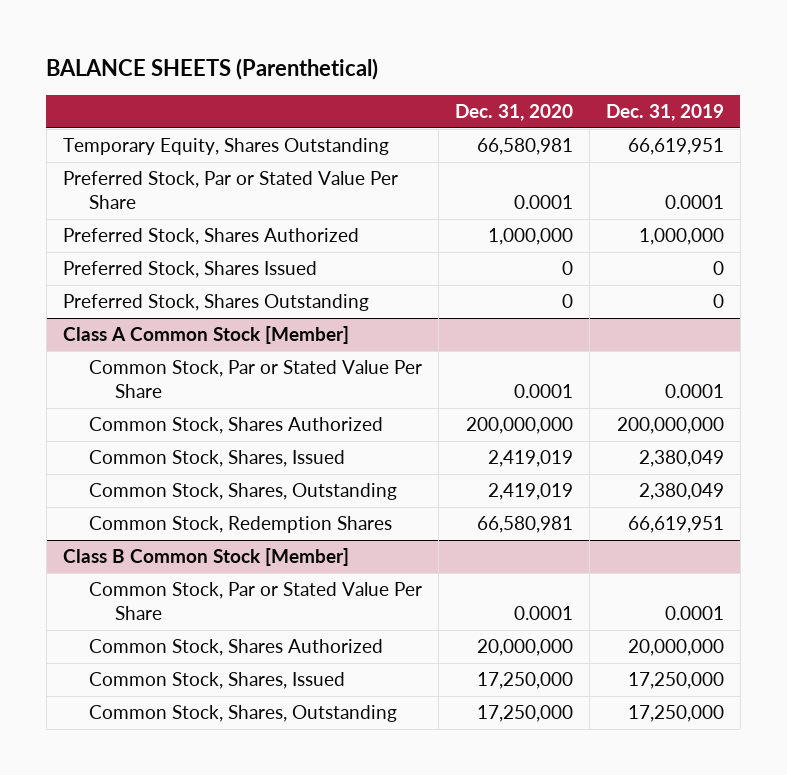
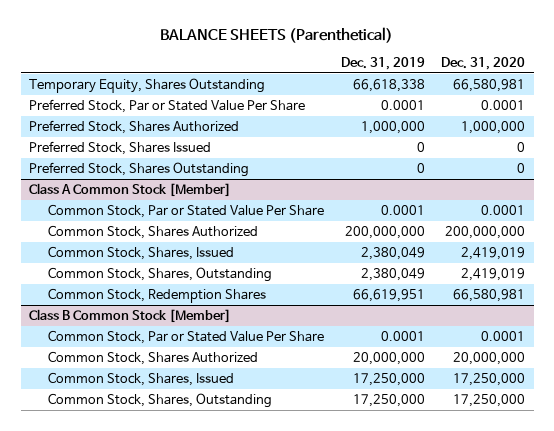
[627,138,724,156] 66,619,951 -> [352,78,425,92] 66,618,338

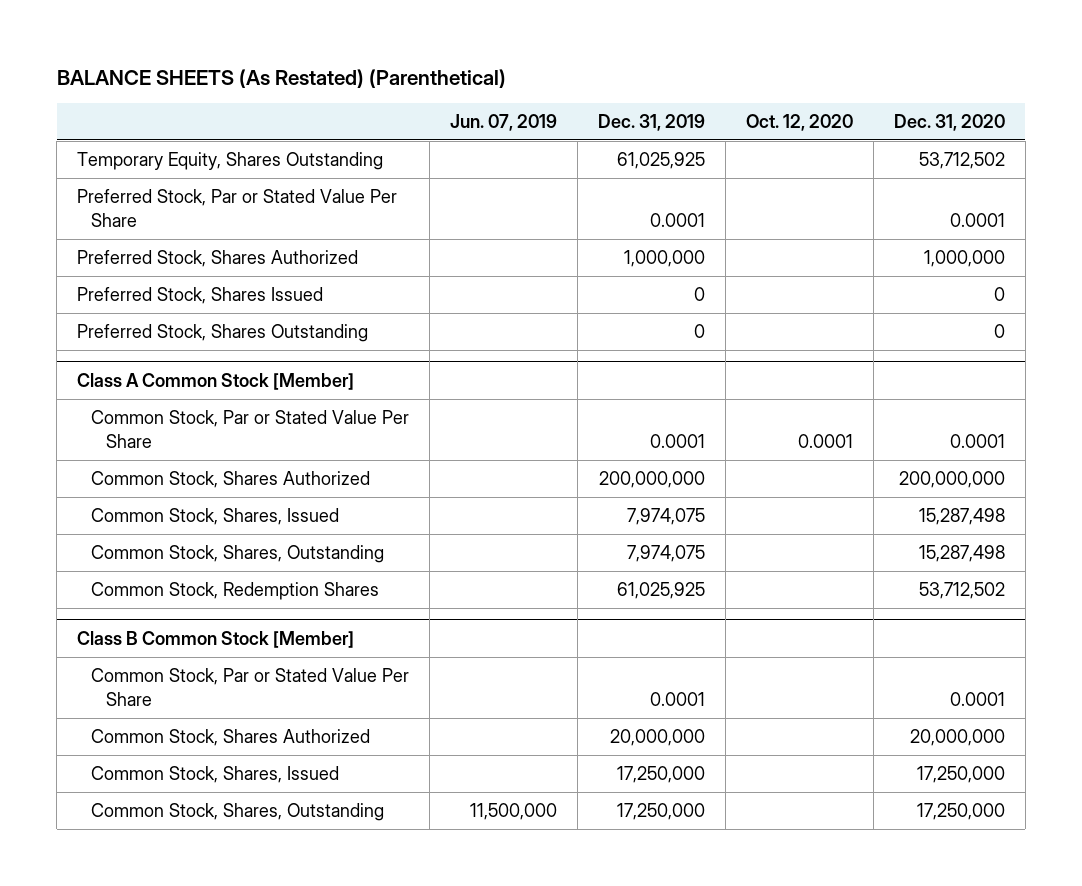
[160,26,394,43] BALANCE SHEETS (Parenthetical) -> [56,68,506,88] BALANCE SHEETS (As Restated) (Parenthetical)
none -> [450,113,558,131] Jun. 07, 2019
none -> [745,113,853,131] Oct. 12, 2020
[352,78,425,92] 66,618,338 -> [617,152,706,170] 61,025,925
[453,78,526,92] 66,580,981 -> [918,152,1005,170] 53,712,502
[360,246,425,260] 2,380,049 -> [627,508,706,526] 7,974,075
[461,246,526,260] 2,419,019 -> [918,508,1005,526] 15,287,498
[360,267,425,281] 2,380,049 -> [627,545,706,563] 7,974,075
[461,267,526,281] 2,419,019 -> [918,545,1005,563] 15,287,498
[352,288,425,302] 66,619,951 -> [617,582,706,600] 61,025,925
[453,288,526,302] 66,580,981 -> [918,582,1005,600] 53,712,502

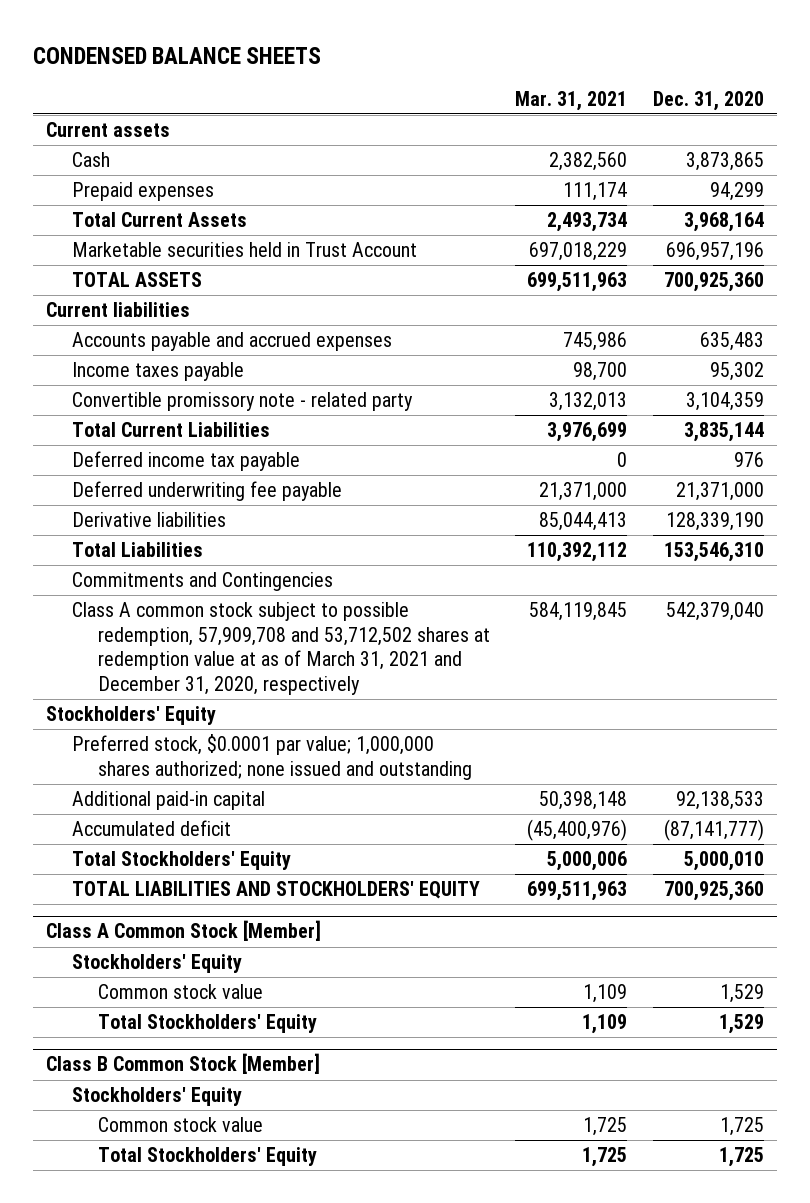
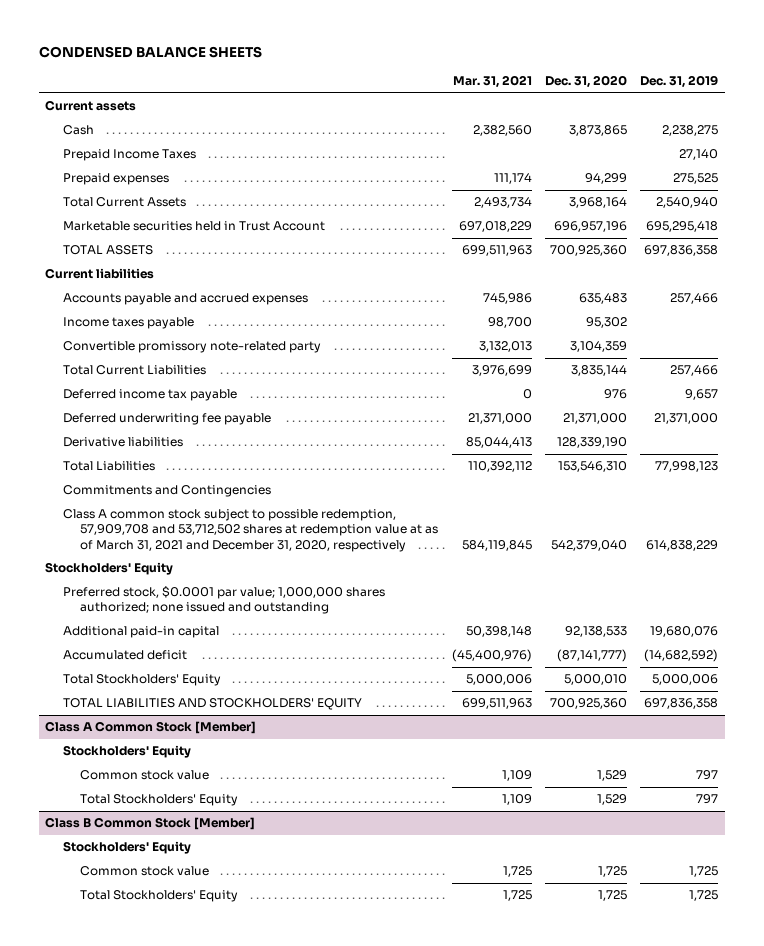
none -> [640,75,719,89] Dec. 31, 2019
none -> [62,149,196,162] Prepaid Income Taxes
[71,392,413,412] Convertible promissory note - related party -> [62,341,321,354] Convertible promissory note-related party

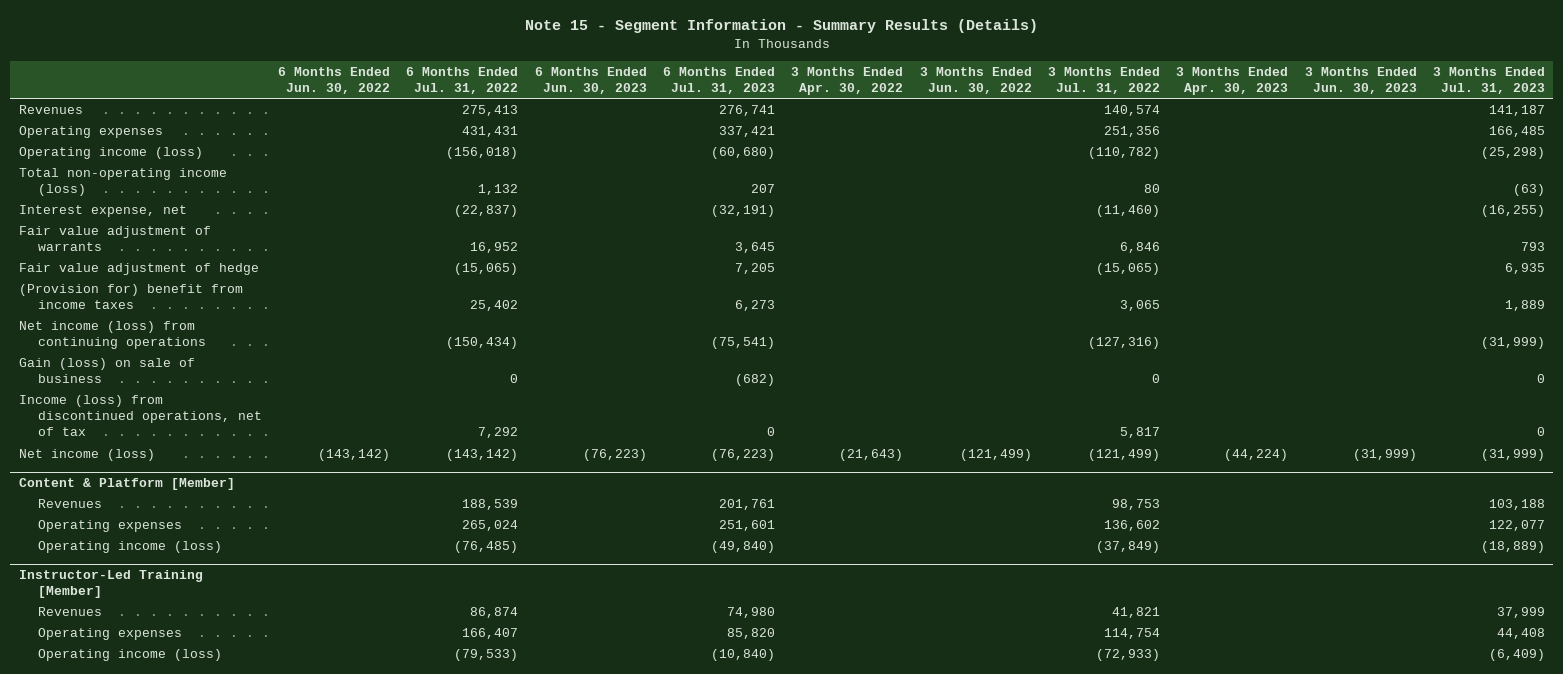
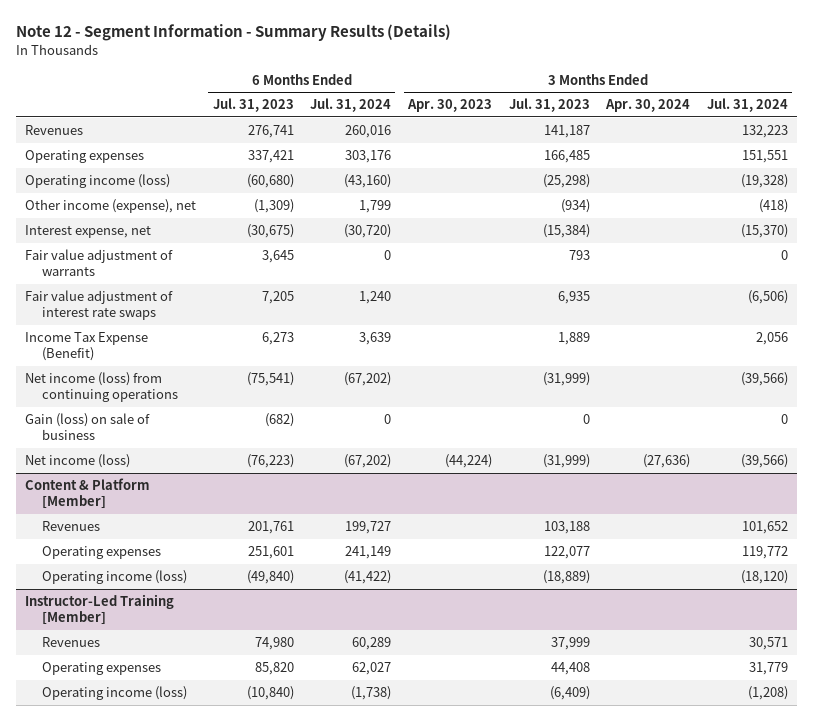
[524,19,1038,34] Note 15 - Segment Information - Summary Results (Details) -> [16,23,452,41] Note 12 - Segment Information - Summary Results (Details)
[277,66,390,94] 6 Months Ended Jun. 30, 2022 -> none
[406,66,519,94] 6 Months Ended Jul. 31, 2022 -> none
[534,66,647,94] 6 Months Ended Jun. 30, 2023 -> none
[791,66,904,95] 3 Months Ended Apr. 30, 2022 -> none
[919,66,1032,94] 3 Months Ended Jun. 30, 2022 -> none
[1047,66,1160,94] 3 Months Ended Jul. 31, 2022 -> none
[1304,66,1417,94] 3 Months Ended Jun. 30, 2023 -> none
none -> [310,98,392,113] Jul. 31, 2024
none -> [605,99,691,113] Apr. 30, 2024
none -> [707,98,789,113] Jul. 31, 2024
[18,167,227,197] Total non-operating income (loss) -> none
none -> [24,199,196,214] Other income (expense), net
[710,204,775,217] (32,191) -> [246,224,294,239] (30,675)
[1480,204,1545,217] (16,255) -> [542,224,590,239] (15,384)
[18,262,259,275] Fair value adjustment of hedge -> [24,290,173,321] Fair value adjustment of interest rate swaps
[18,283,243,310] (Provision for) benefit from income taxes -> [24,332,148,362] Income Tax Expense (Benefit)
[18,394,262,437] Income (loss) from discontinued operations, net of tax -> none

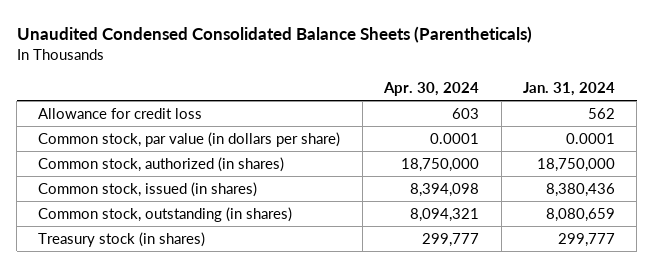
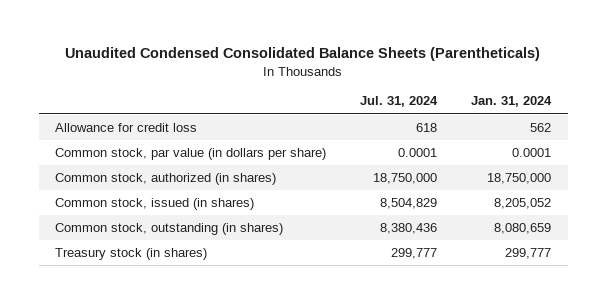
[383,81,480,96] Apr. 30, 2024 -> none
none -> [360,96,439,108] Jul. 31, 2024
[546,183,616,198] 8,380,436 -> [494,198,552,210] 8,205,052

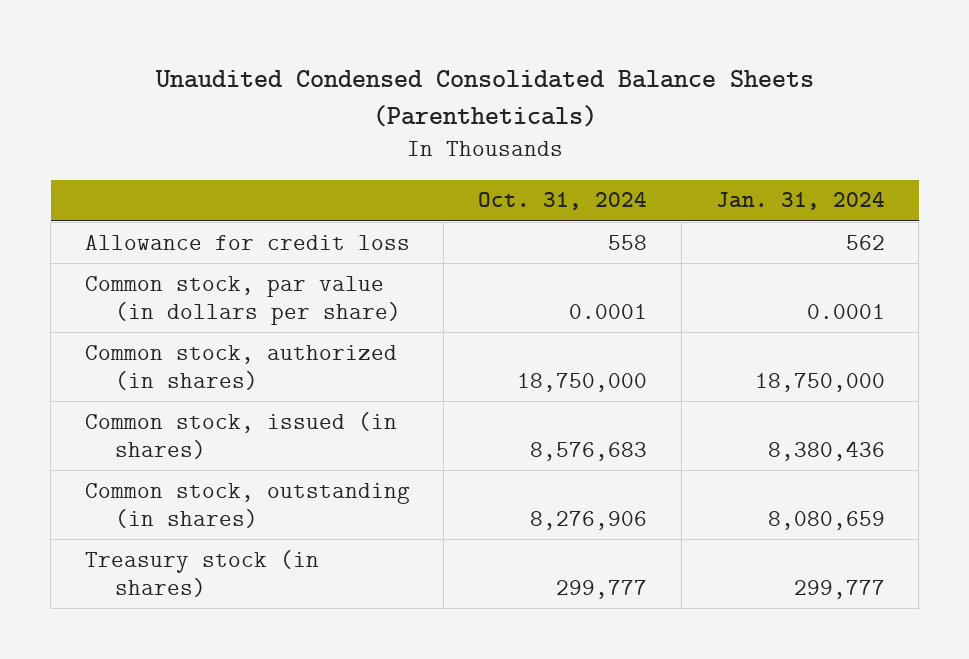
[360,96,439,108] Jul. 31, 2024 -> none
none -> [478,192,648,211] Oct. 31, 2024
[494,198,552,210] 8,205,052 -> [767,440,885,461] 8,380,436

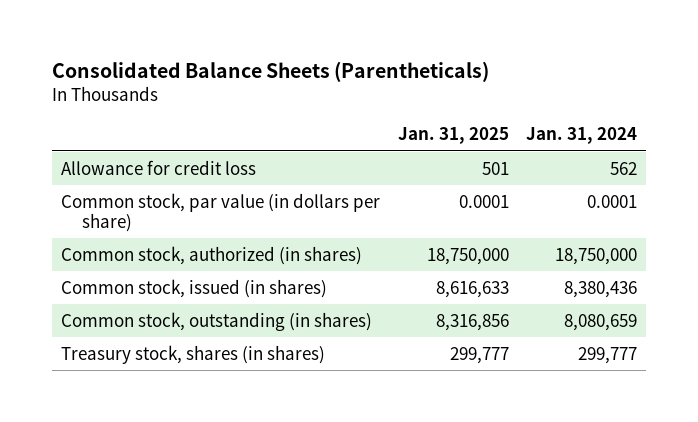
[154,70,814,128] Unaudited Condensed Consolidated Balance Sheets (Parentheticals) -> [52,61,490,83] Consolidated Balance Sheets (Parentheticals)
[478,192,648,211] Oct. 31, 2024 -> none
none -> [397,127,509,145] Jan. 31, 2025
[84,549,319,597] Treasury stock (in shares) -> [61,344,326,364] Treasury stock, shares (in shares)

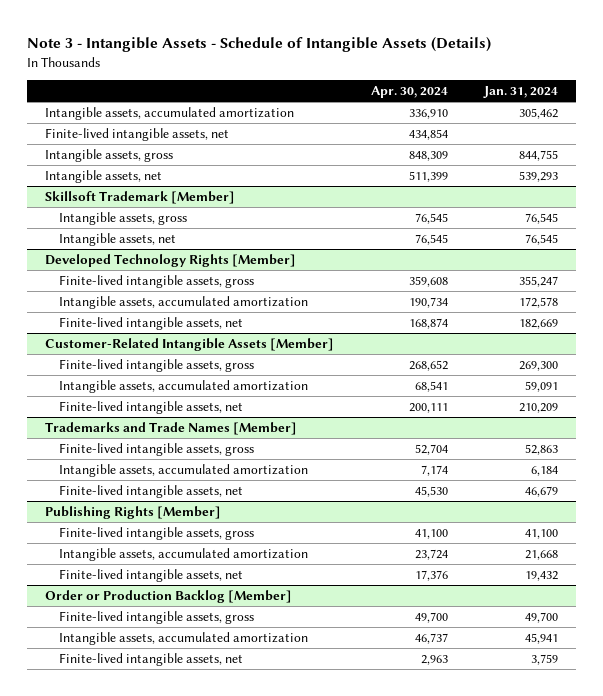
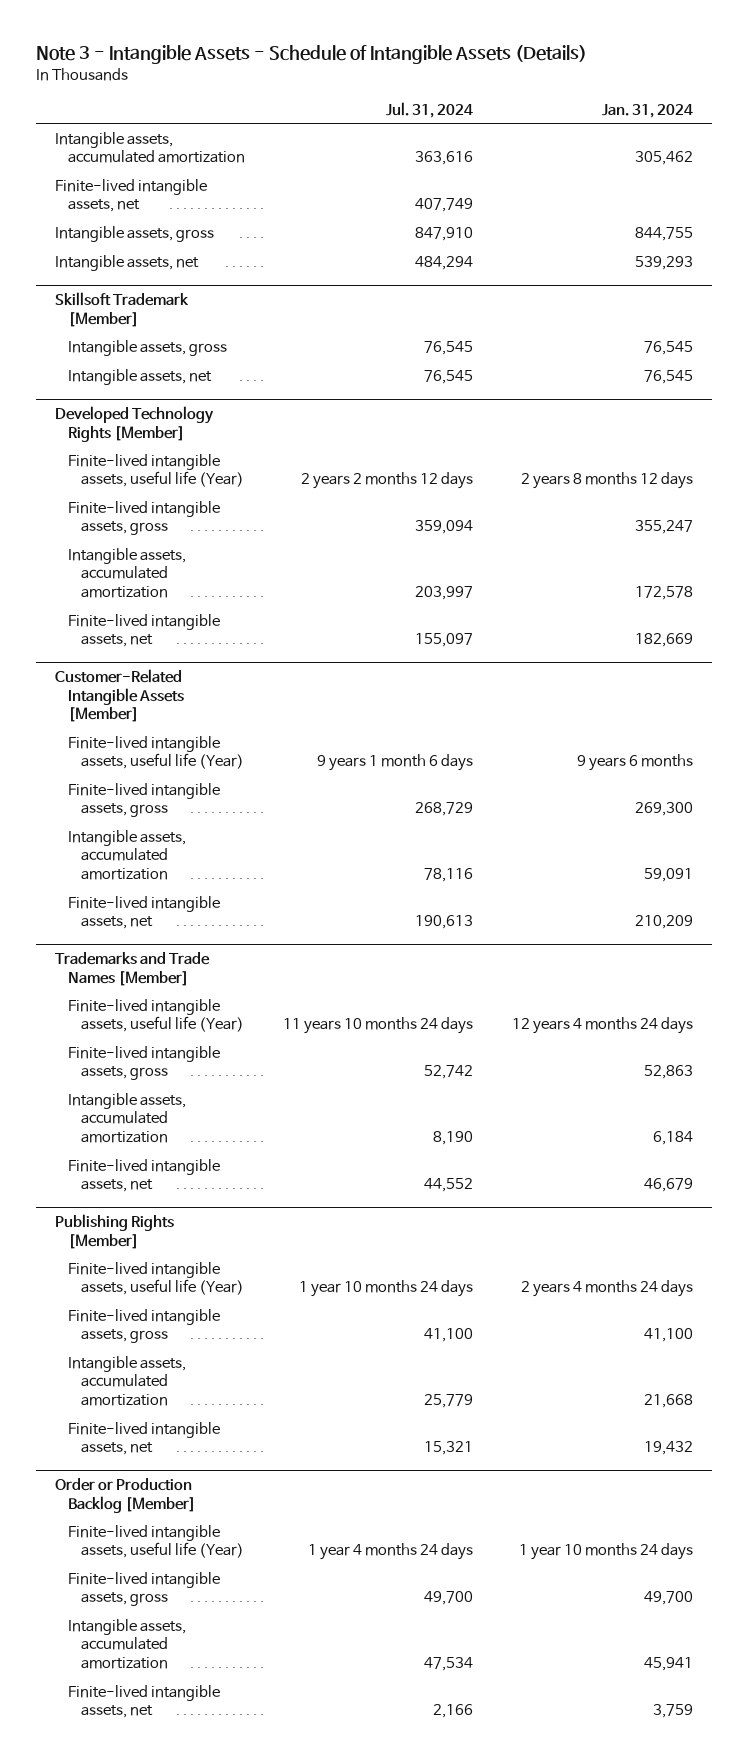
[370,86,448,99] Apr. 30, 2024 -> none
none -> [386,101,474,118] Jul. 31, 2024
none -> [67,453,244,488] Finite-lived intangible assets, useful life (Year)
none -> [67,735,244,770] Finite-lived intangible assets, useful life (Year)
none -> [67,998,244,1033] Finite-lived intangible assets, useful life (Year)
none -> [67,1261,244,1296] Finite-lived intangible assets, useful life (Year)
none -> [67,1524,244,1559] Finite-lived intangible assets, useful life (Year)

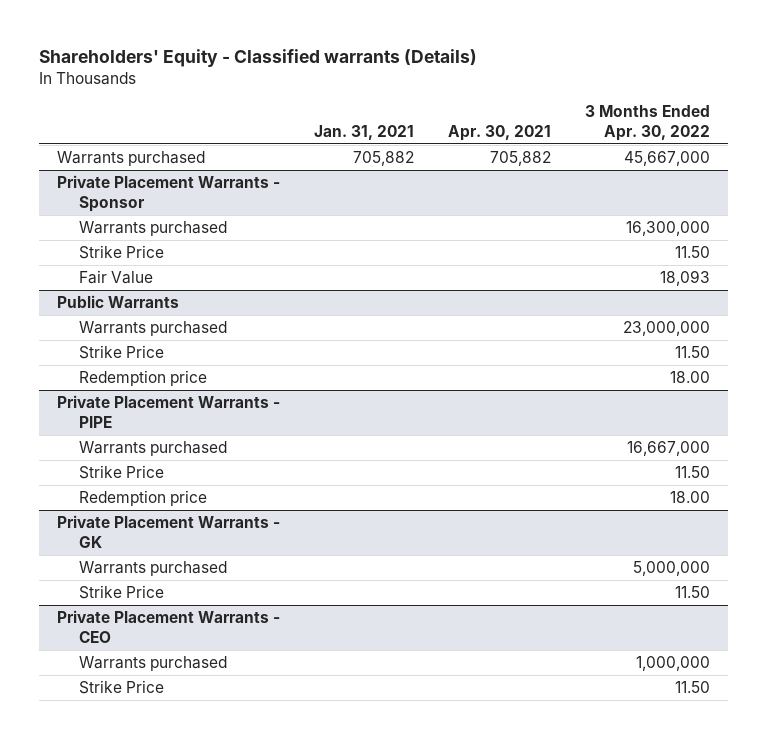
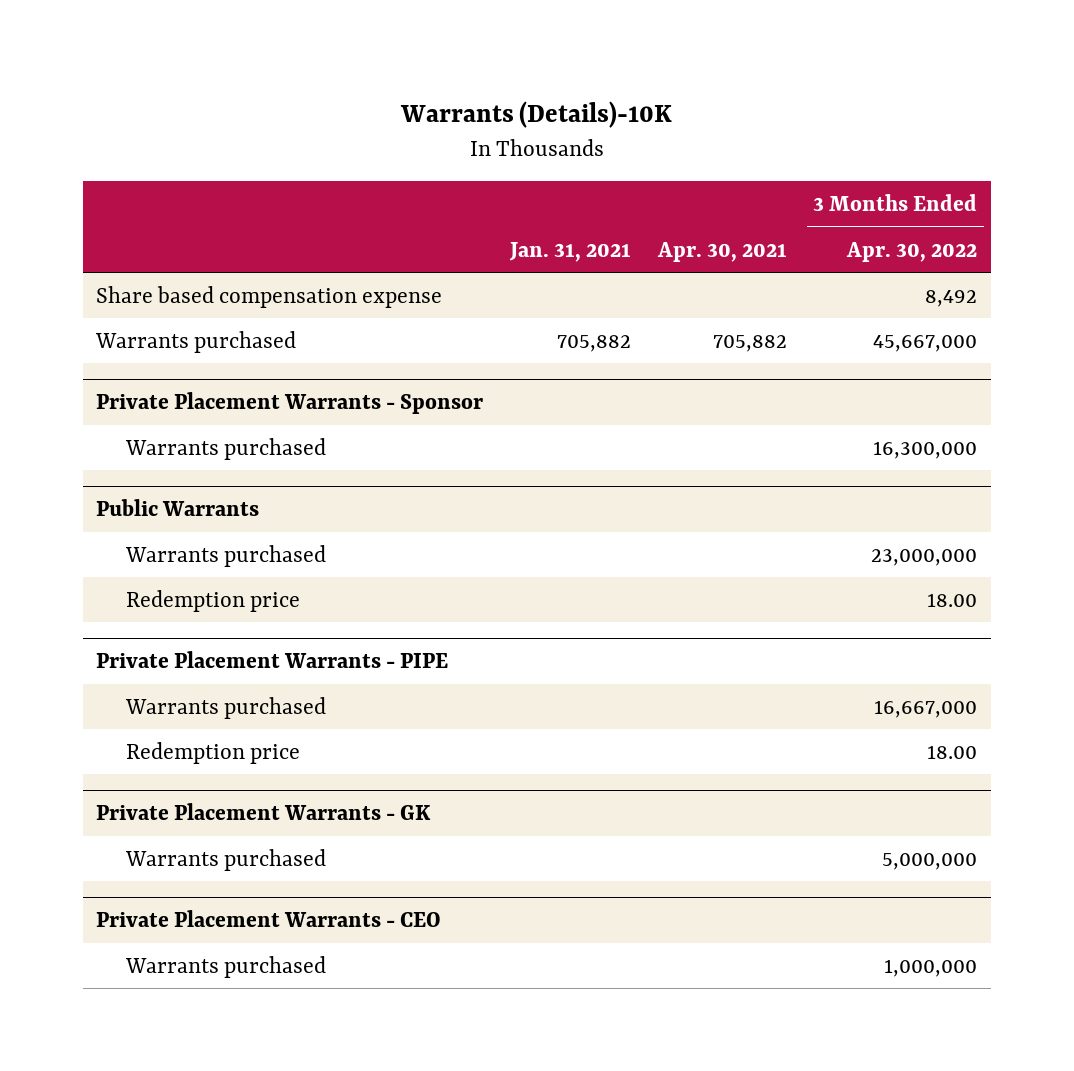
[39,49,478,68] Shareholders' Equity - Classified warrants (Details) -> [399,101,672,129] Warrants (Details)-10K
none -> [96,285,443,308] Share based compensation expense
[78,245,164,260] Strike Price -> none
[78,270,153,285] Fair Value -> none
[78,345,164,360] Strike Price -> none
[78,465,164,480] Strike Price -> none
[78,585,164,600] Strike Price -> none
[78,680,164,695] Strike Price -> none

